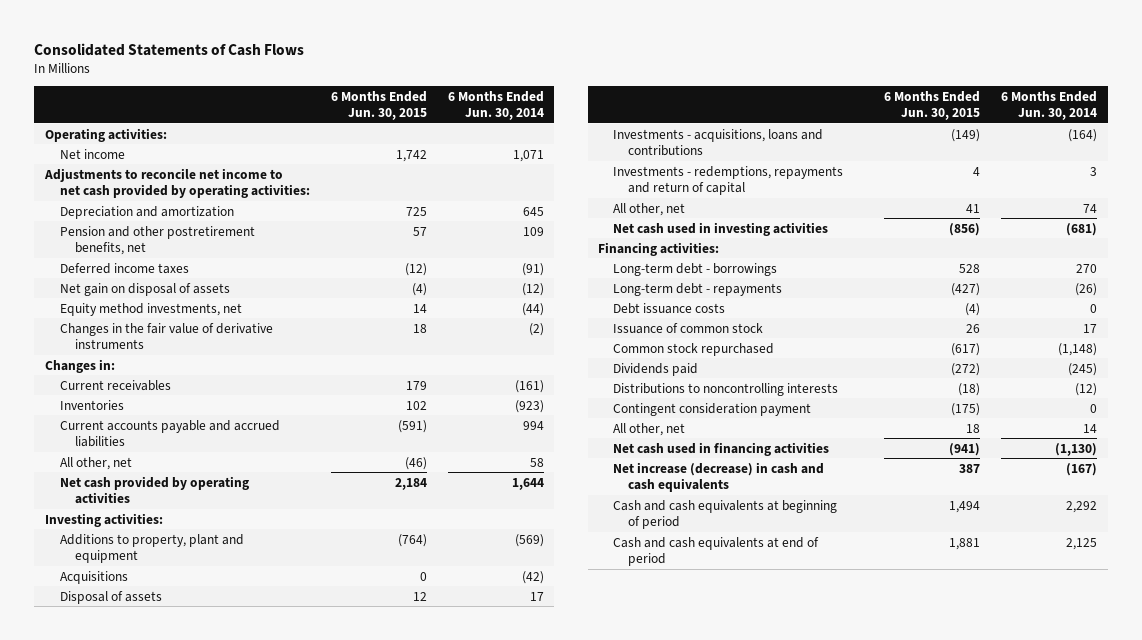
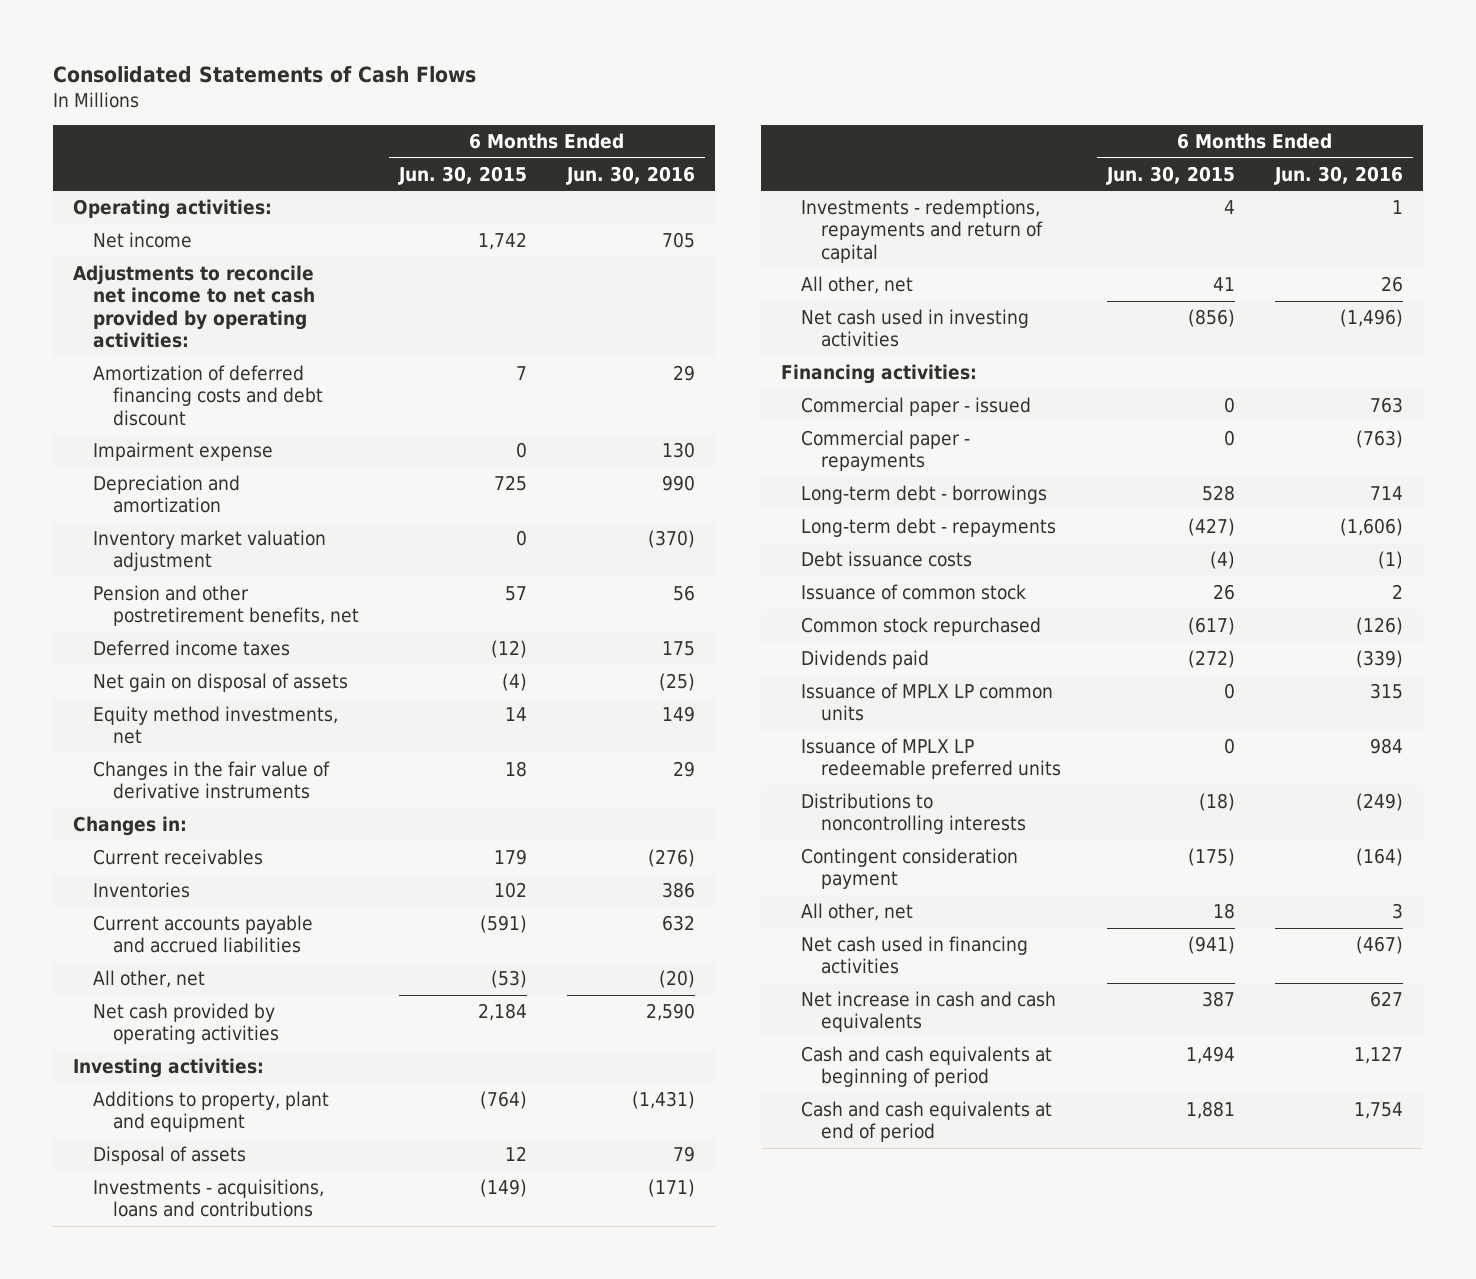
[447,90,544,121] 6 Months Ended Jun. 30, 2014 -> none
none -> [566,165,696,185] Jun. 30, 2016
none -> [93,365,324,426] Amortization of deferred financing costs and debt discount
none -> [93,442,274,462] Impairment expense
none -> [93,530,327,572] Inventory market valuation adjustment
[404,456,427,470] (46) -> [491,970,528,989] (53)
[59,570,128,584] Acquisitions -> none
none -> [800,397,1031,417] Commercial paper - issued
none -> [800,430,970,472] Commercial paper - repayments
none -> [800,683,1053,722] Issuance of MPLX LP common units
none -> [800,738,1061,780] Issuance of MPLX LP redeemable preferred units
[612,461,824,492] Net increase (decrease) in cash and cash equivalents -> [800,991,1056,1033] Net increase in cash and cash equivalents

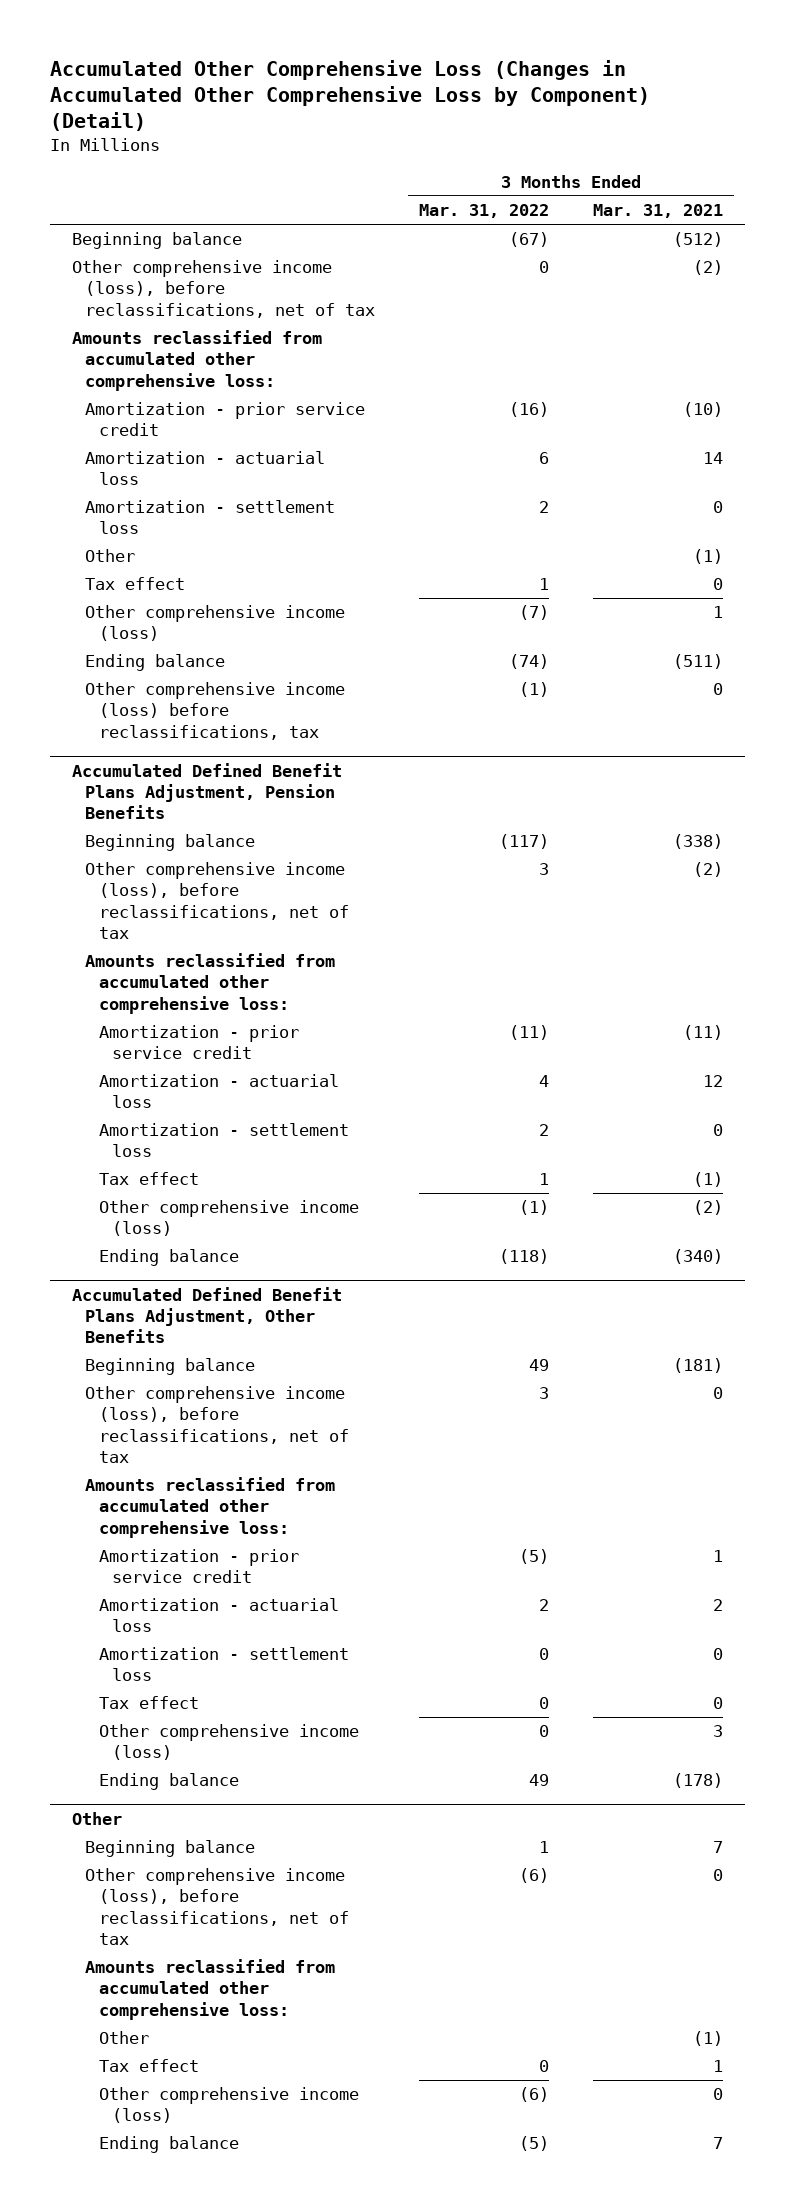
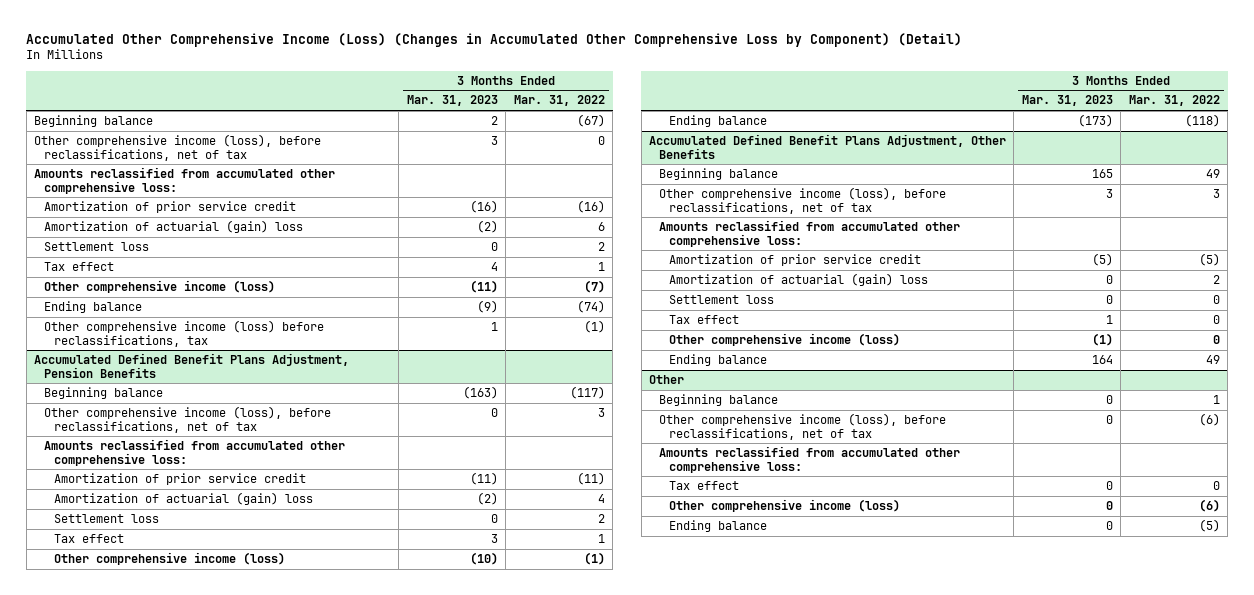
[49,59,650,131] Accumulated Other Comprehensive Loss (Changes in Accumulated Other Comprehensive Loss by Component) (Detail) -> [26,32,963,47] Accumulated Other Comprehensive Income (Loss) (Changes in Accumulated Other Comprehensive Loss by Component) (Detail)
[593,203,724,218] Mar. 31, 2021 -> none
none -> [406,95,498,107] Mar. 31, 2023
[85,549,136,563] Other -> none
[85,402,366,437] Amortization - prior service credit -> [43,201,296,214] Amortization of prior service credit
[85,451,326,486] Amortization - actuarial loss -> [43,220,303,234] Amortization of actuarial (gain) loss
[85,500,336,535] Amortization - settlement loss -> [43,242,149,252] Settlement loss
[98,1025,299,1060] Amortization - prior service credit -> [53,473,306,486] Amortization of prior service credit
[98,1074,339,1109] Amortization - actuarial loss -> [53,492,313,506] Amortization of actuarial (gain) loss
[98,1123,349,1158] Amortization - settlement loss -> [53,514,159,524] Settlement loss
[98,1549,299,1584] Amortization - prior service credit -> [668,254,921,267] Amortization of prior service credit
[98,1598,339,1633] Amortization - actuarial loss -> [668,273,928,287] Amortization of actuarial (gain) loss
[98,1647,349,1682] Amortization - settlement loss -> [668,295,774,305] Settlement loss
[98,2031,149,2045] Other -> none

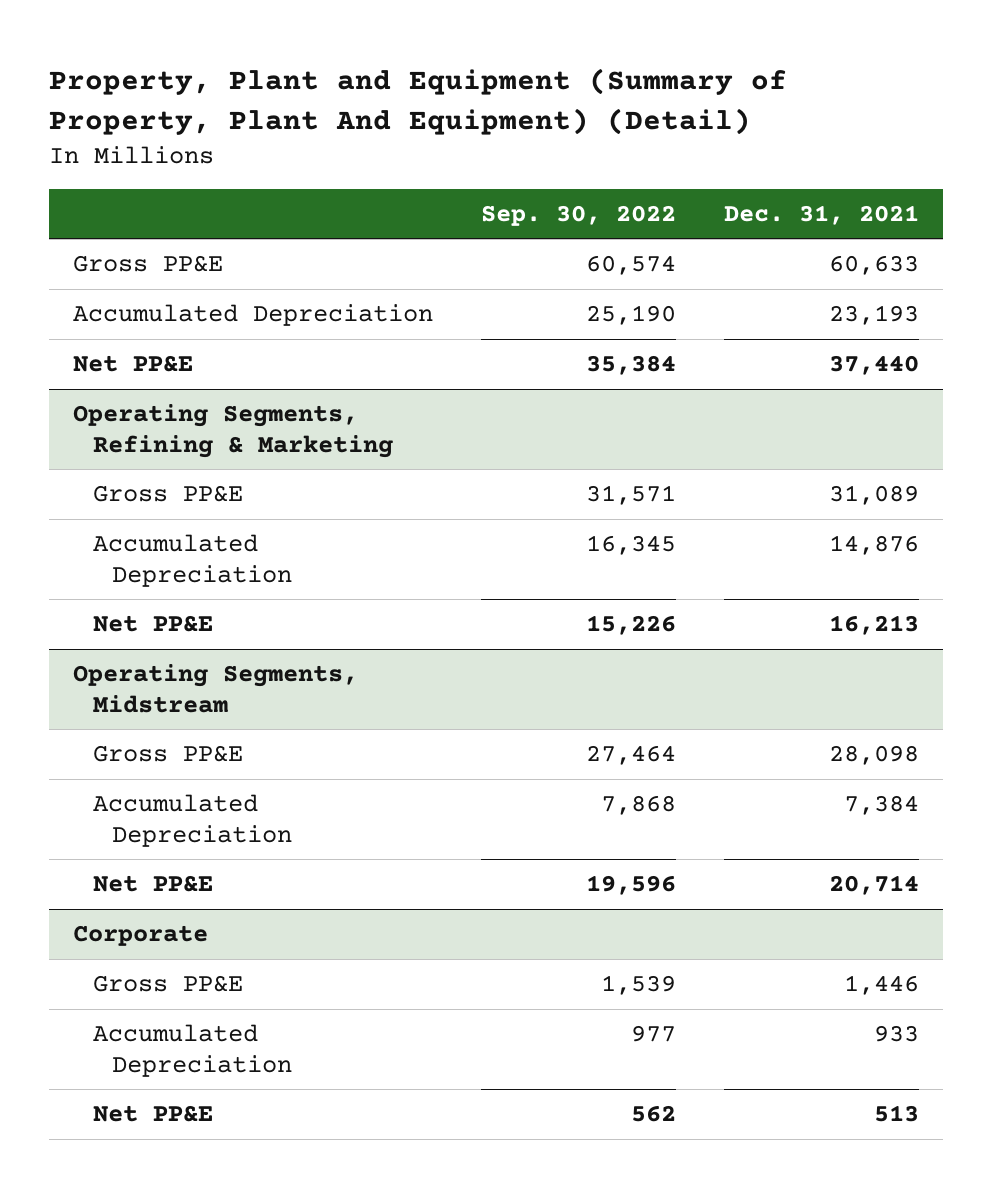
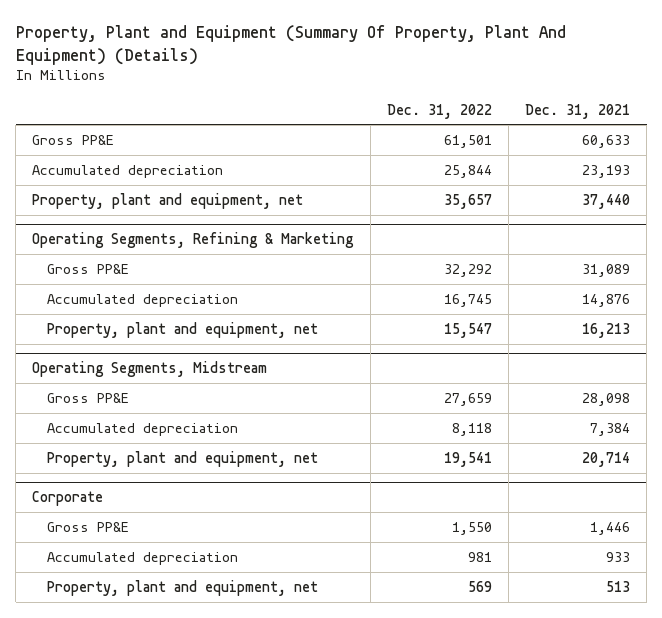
[49,68,788,135] Property, Plant and Equipment (Summary of Property, Plant And Equipment) (Detail) -> [15,25,566,65] Property, Plant and Equipment (Summary Of Property, Plant And Equipment) (Details)
[481,205,677,227] Sep. 30, 2022 -> none
none -> [386,103,492,119] Dec. 31, 2022
[73,304,434,327] Accumulated Depreciation -> [32,164,224,178] Accumulated depreciation
[73,355,194,373] Net PP&E -> [32,192,304,209] Property, plant and equipment, net
[92,534,292,587] Accumulated Depreciation -> [47,293,239,307] Accumulated depreciation
[92,615,213,633] Net PP&E -> [47,321,319,338] Property, plant and equipment, net
[92,794,292,847] Accumulated Depreciation -> [47,422,239,436] Accumulated depreciation
[92,875,213,893] Net PP&E -> [47,450,319,467] Property, plant and equipment, net
[92,1024,292,1077] Accumulated Depreciation -> [47,551,239,565] Accumulated depreciation
[92,1105,213,1123] Net PP&E -> [47,579,319,596] Property, plant and equipment, net

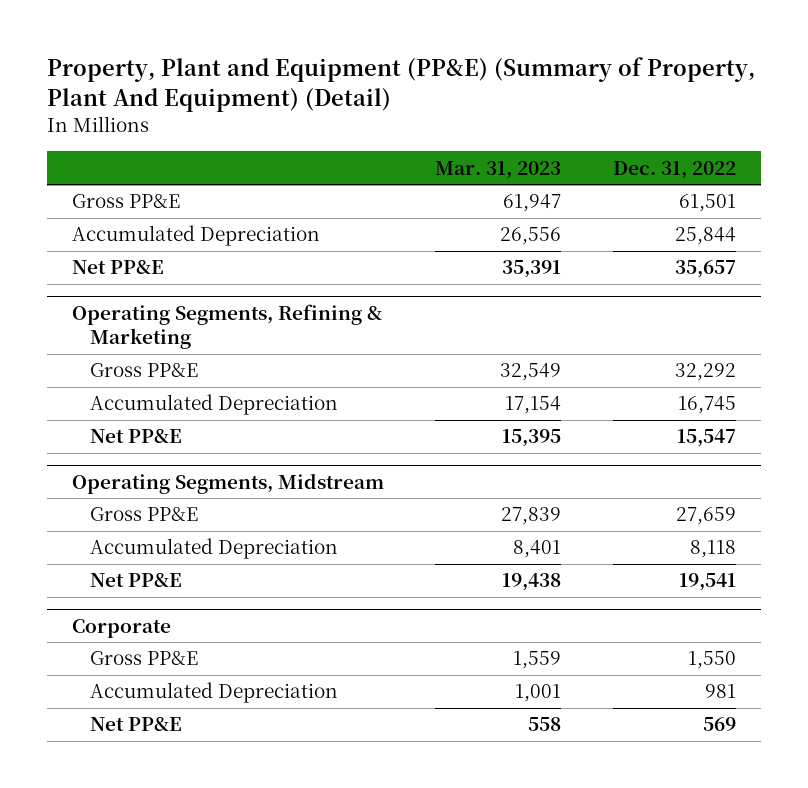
[15,25,566,65] Property, Plant and Equipment (Summary Of Property, Plant And Equipment) (Details) -> [46,57,755,113] Property, Plant and Equipment (PP&E) (Summary of Property, Plant And Equipment) (Detail)
[524,103,630,119] Dec. 31, 2021 -> none
none -> [435,160,562,179] Mar. 31, 2023
[32,164,224,178] Accumulated depreciation -> [72,225,321,247] Accumulated Depreciation
[32,192,304,209] Property, plant and equipment, net -> [72,260,165,275] Net PP&E
[47,293,239,307] Accumulated depreciation -> [90,394,339,416] Accumulated Depreciation
[47,321,319,338] Property, plant and equipment, net -> [90,429,183,444] Net PP&E
[47,422,239,436] Accumulated depreciation -> [90,538,339,560] Accumulated Depreciation
[47,450,319,467] Property, plant and equipment, net -> [90,573,183,588] Net PP&E
[47,551,239,565] Accumulated depreciation -> [90,682,339,704] Accumulated Depreciation
[47,579,319,596] Property, plant and equipment, net -> [90,717,183,732] Net PP&E

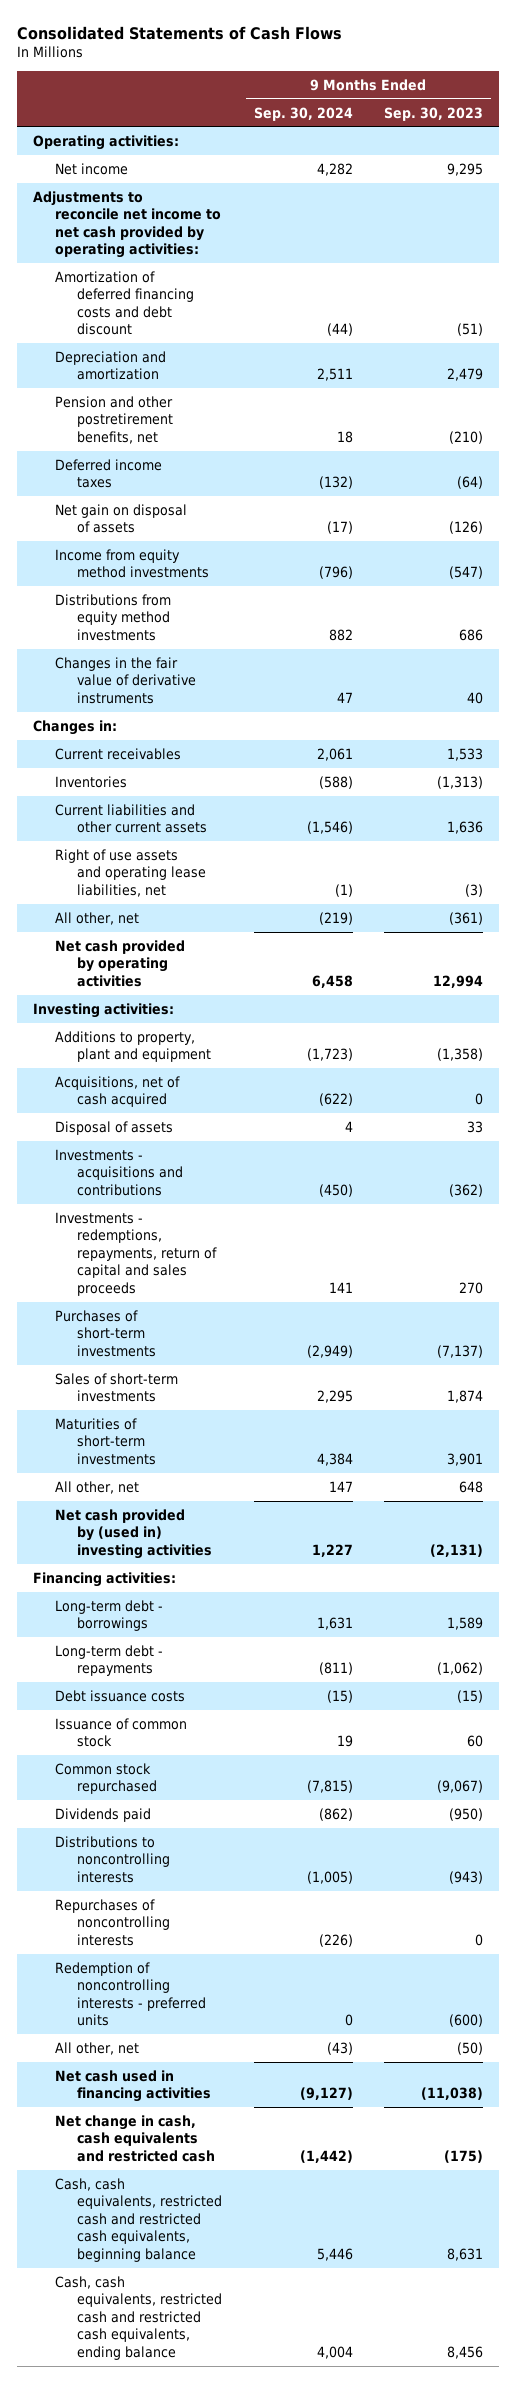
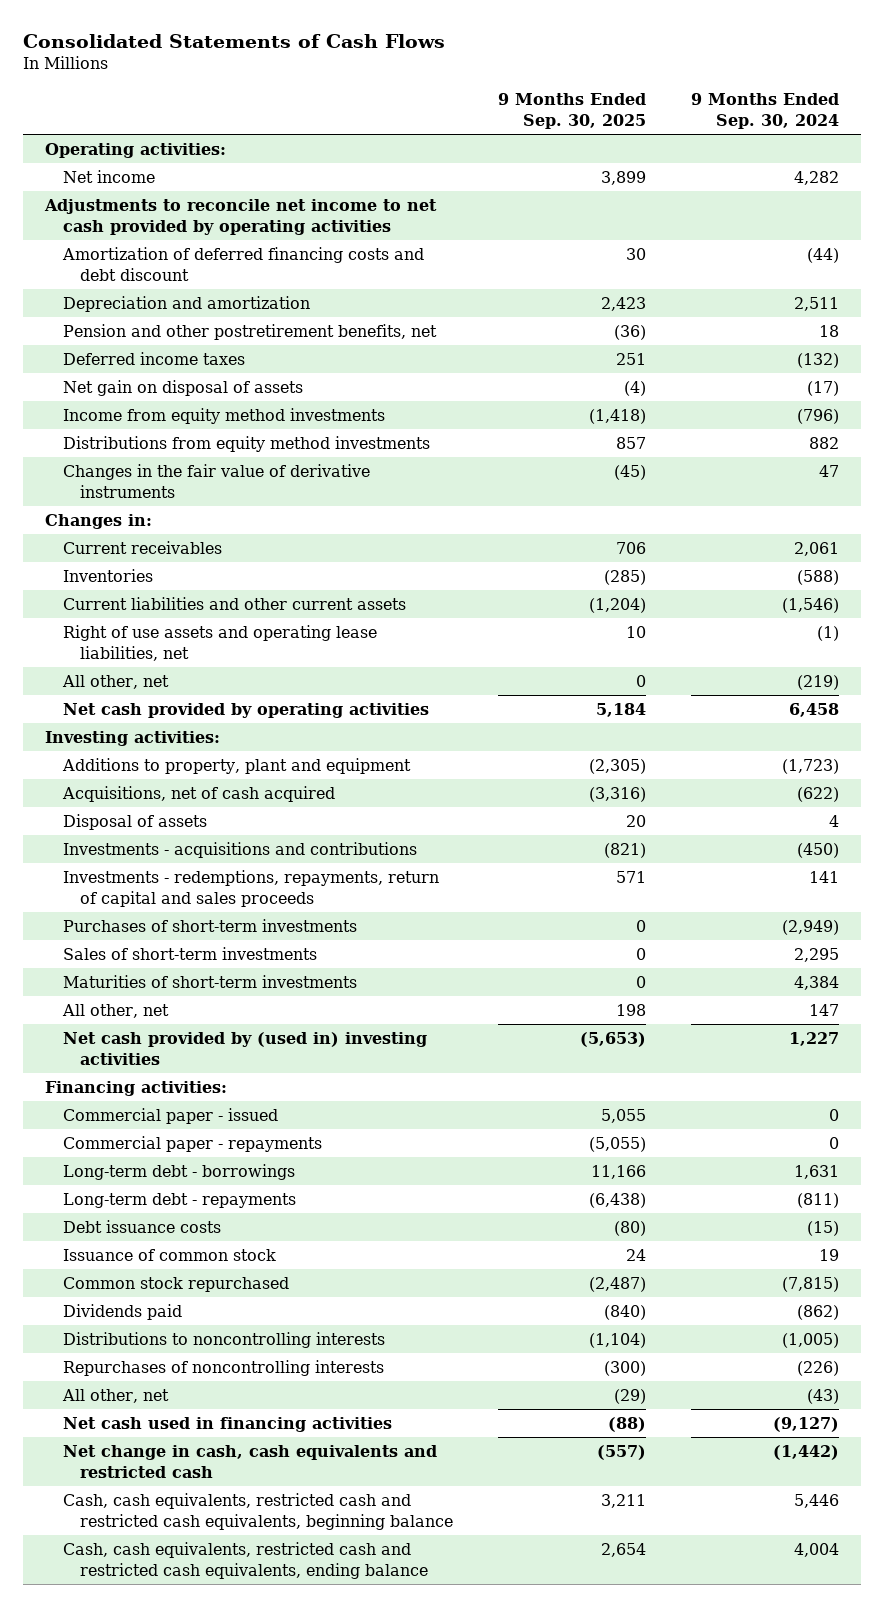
[384,106,484,121] Sep. 30, 2023 -> none
none -> [497,93,646,129] 9 Months Ended Sep. 30, 2025
[32,190,221,259] Adjustments to reconcile net income to net cash provided by operating activities: -> [44,199,438,235] Adjustments to reconcile net income to net cash provided by operating activities
none -> [62,1108,278,1125] Commercial paper - issued
none -> [62,1136,322,1153] Commercial paper - repayments
[54,1961,206,2027] Redemption of noncontrolling interests - preferred units -> none

